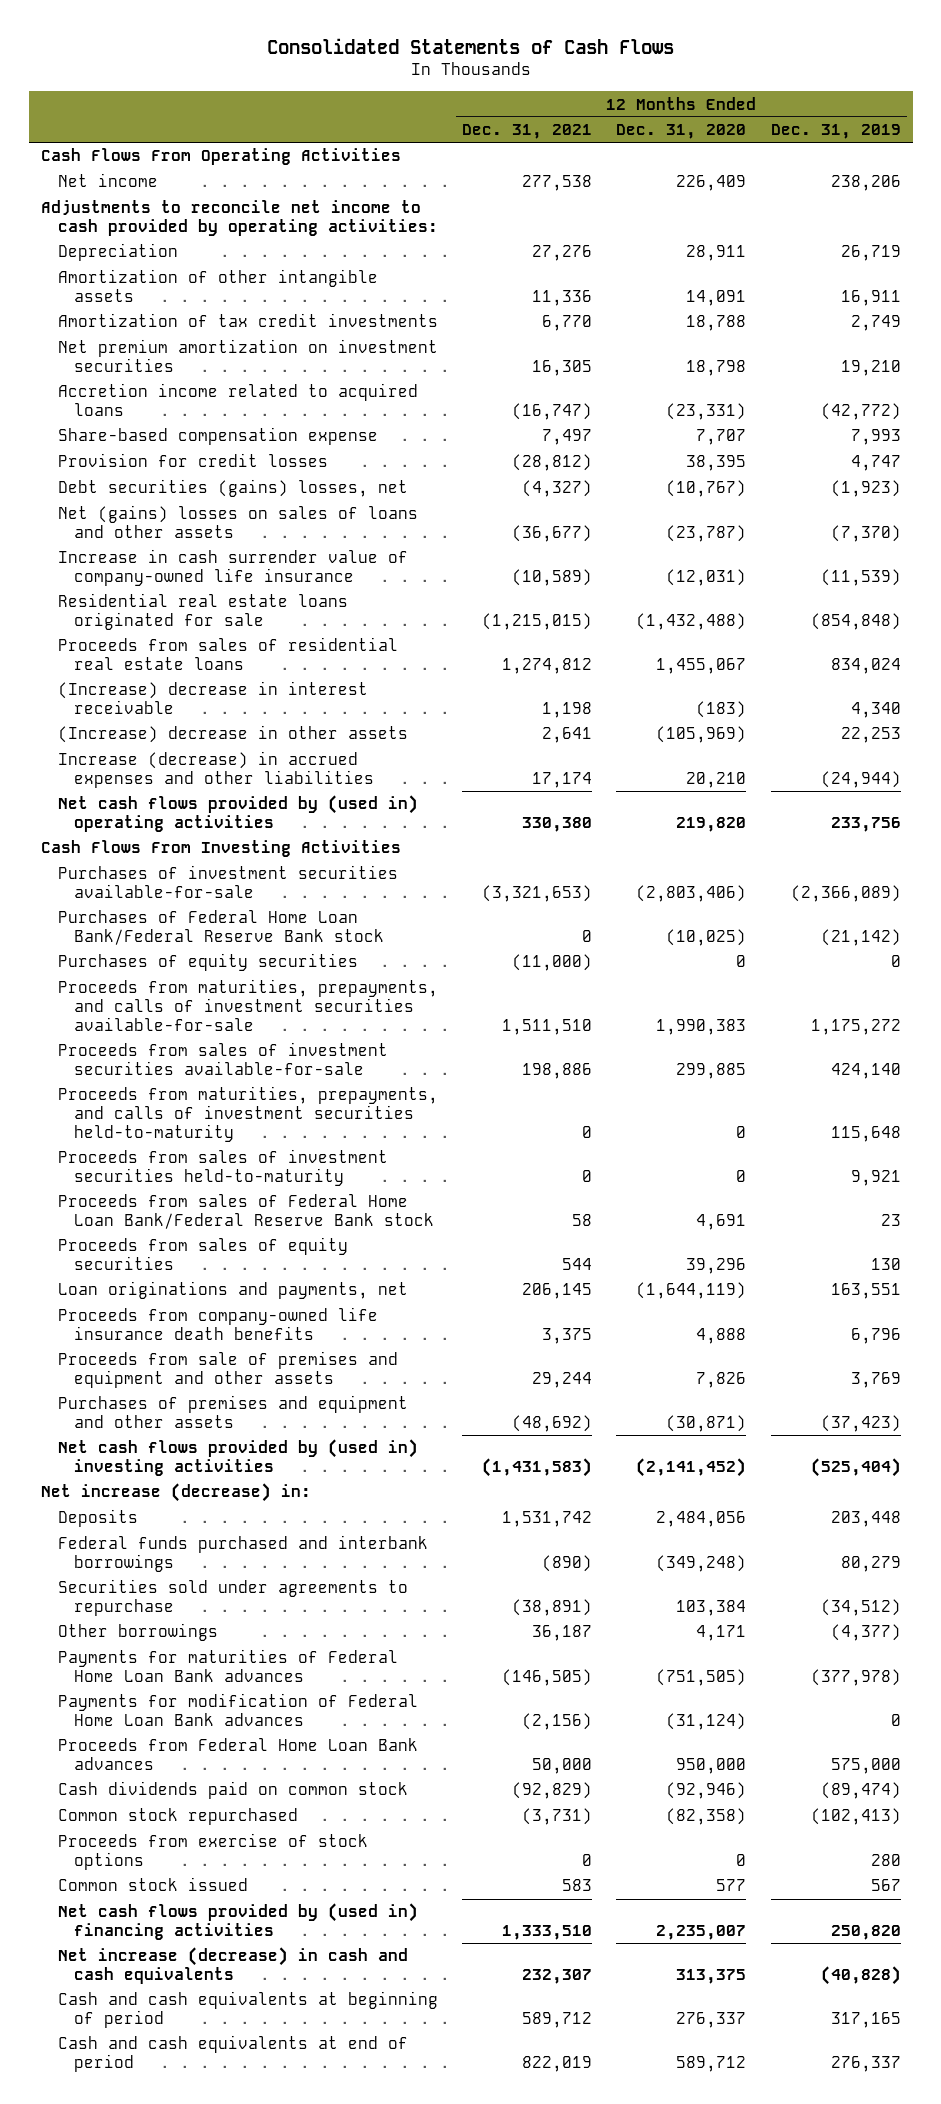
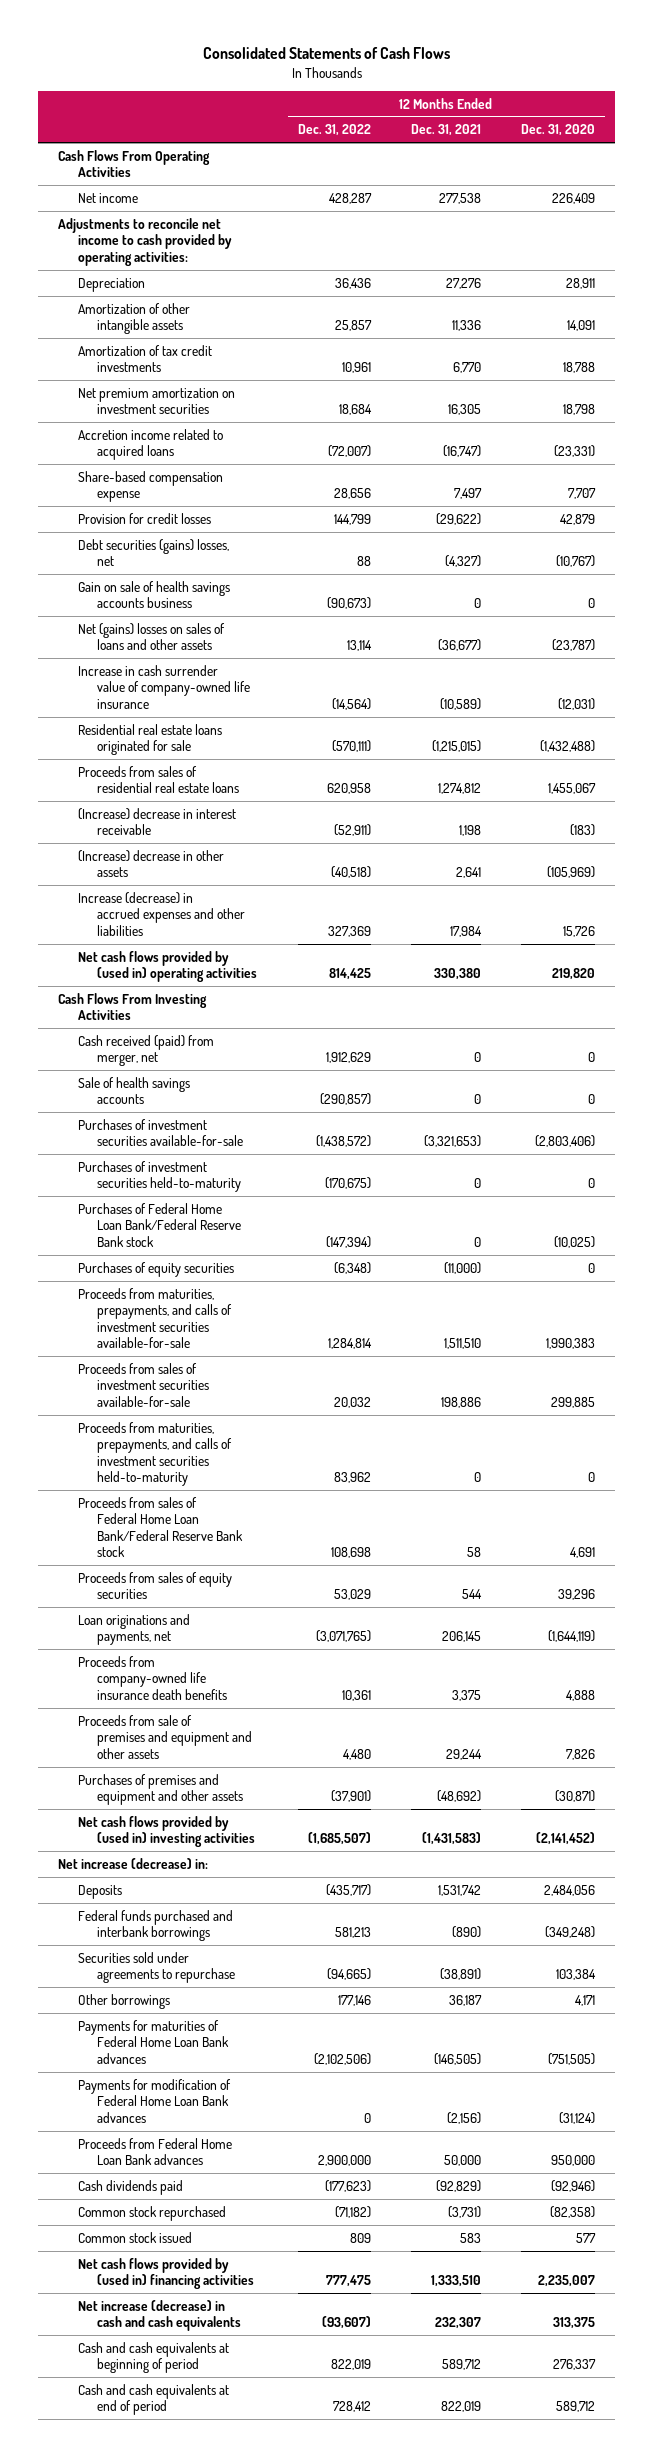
[770,124,901,140] Dec. 31, 2019 -> none
none -> [297,124,371,137] Dec. 31, 2022
[511,454,592,472] (28,812) -> [435,512,481,525] (29,622)
[686,455,747,472] 38,395 -> [559,513,595,525] 42,879
none -> [77,580,230,609] Gain on sale of health savings accounts business
[531,772,592,789] 17,174 -> [449,925,482,937] 17,984
[686,772,747,789] 20,210 -> [562,925,595,937] 15,726
none -> [77,1034,214,1067] Cash received (paid) from merger, net
none -> [77,1076,190,1105] Sale of health savings accounts
none -> [77,1160,242,1193] Purchases of investment securities held-to-maturity
[57,1149,388,1187] Proceeds from sales of investment securities held-to-maturity -> none
[57,1781,408,1800] Cash dividends paid on common stock -> [77,2179,183,2195] Cash dividends paid
[57,1833,368,1871] Proceeds from exercise of stock options -> none

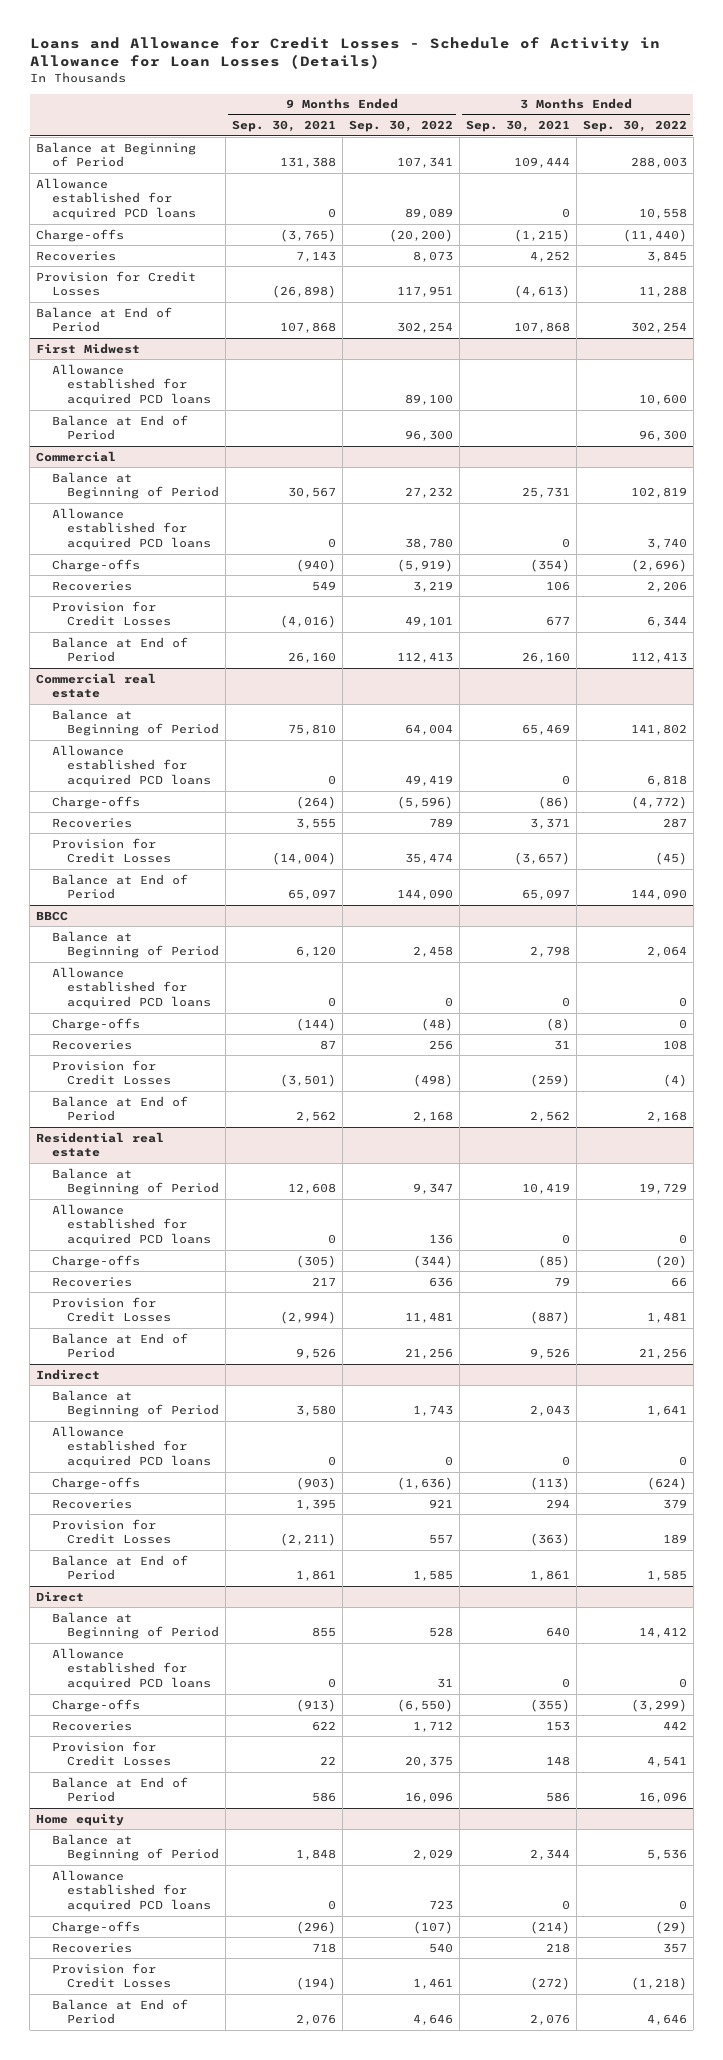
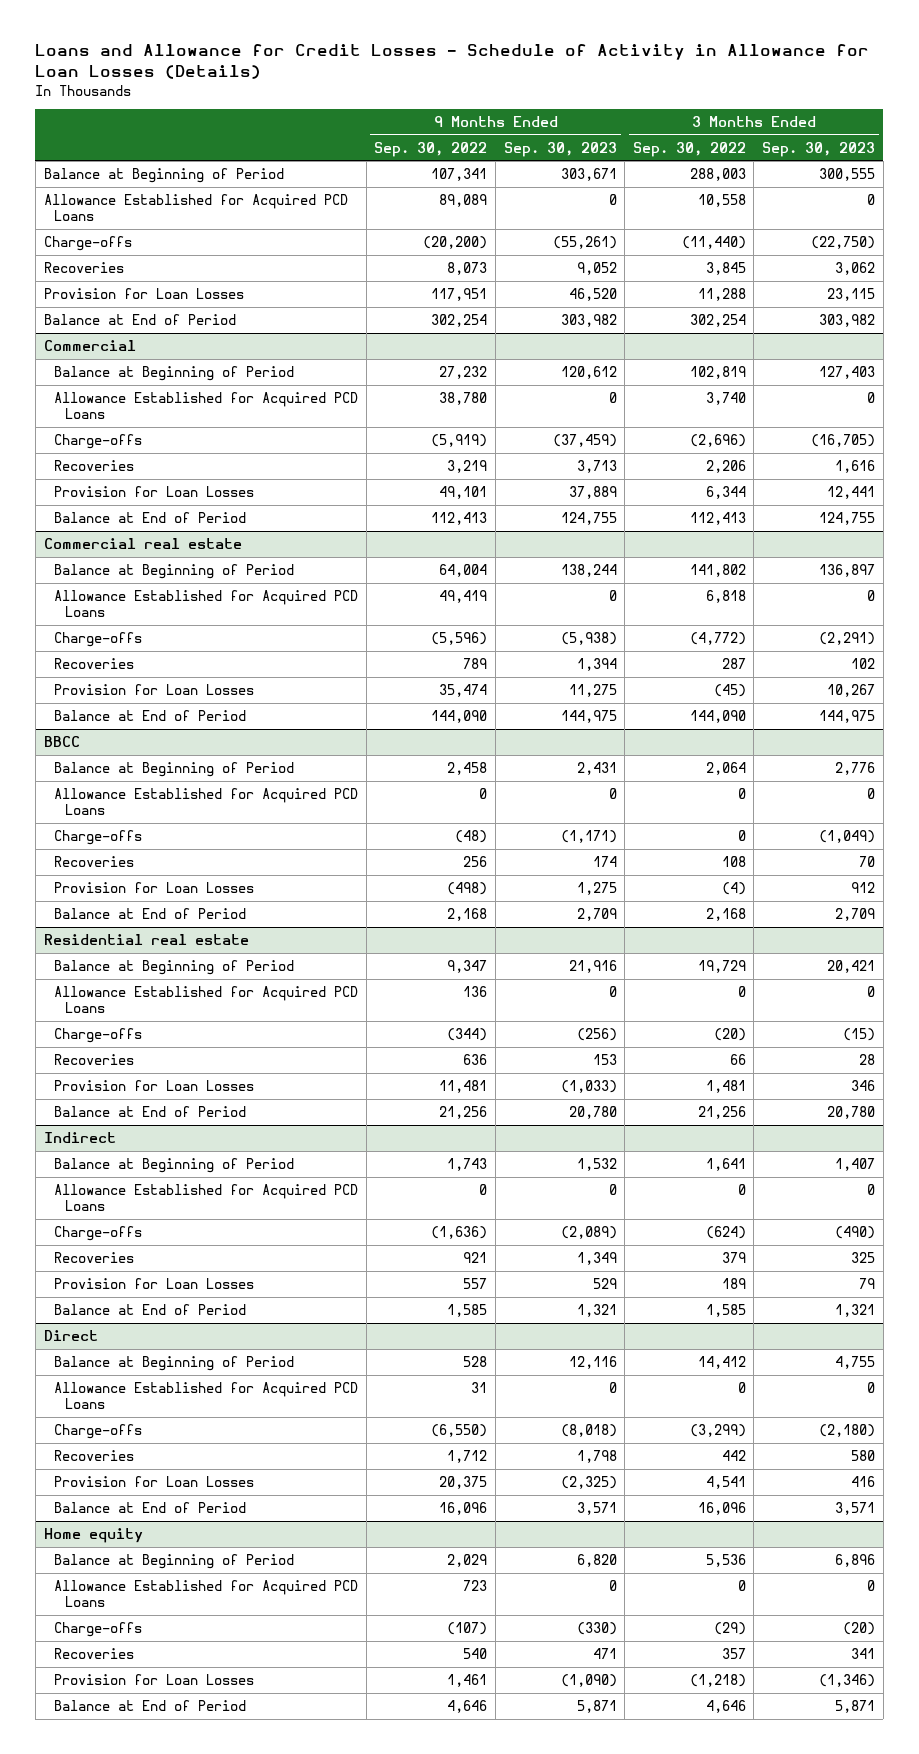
[231,120,336,133] Sep. 30, 2021 -> none
[465,120,570,133] Sep. 30, 2021 -> none
none -> [503,141,617,157] Sep. 30, 2023
none -> [762,141,876,157] Sep. 30, 2023
[36,177,196,221] Allowance established for acquired PCD loans -> [43,193,348,221] Allowance Established for Acquired PCD Loans
[36,270,197,297] Provision for Credit Losses -> [43,287,244,299] Provision for Loan Losses
[36,342,141,354] First Midwest -> none
[51,363,211,407] Allowance established for acquired PCD loans -> none
[51,414,188,441] Balance at End of Period -> none
[51,507,211,551] Allowance established for acquired PCD loans -> [54,391,359,419] Allowance Established for Acquired PCD Loans
[51,600,171,627] Provision for Credit Losses -> [54,485,255,497] Provision for Loan Losses
[51,744,211,788] Allowance established for acquired PCD loans -> [54,589,359,617] Allowance Established for Acquired PCD Loans
[51,837,171,864] Provision for Credit Losses -> [54,683,255,695] Provision for Loan Losses
[51,966,211,1010] Allowance established for acquired PCD loans -> [54,787,359,815] Allowance Established for Acquired PCD Loans
[51,1059,171,1086] Provision for Credit Losses -> [54,881,255,893] Provision for Loan Losses
[51,1203,211,1247] Allowance established for acquired PCD loans -> [54,985,359,1013] Allowance Established for Acquired PCD Loans
[51,1296,171,1323] Provision for Credit Losses -> [54,1079,255,1091] Provision for Loan Losses
[51,1425,211,1469] Allowance established for acquired PCD loans -> [54,1183,359,1211] Allowance Established for Acquired PCD Loans
[51,1518,171,1545] Provision for Credit Losses -> [54,1277,255,1289] Provision for Loan Losses
[51,1647,211,1691] Allowance established for acquired PCD loans -> [54,1381,359,1409] Allowance Established for Acquired PCD Loans
[51,1740,171,1767] Provision for Credit Losses -> [54,1475,255,1487] Provision for Loan Losses
[51,1869,211,1913] Allowance established for acquired PCD loans -> [54,1579,359,1607] Allowance Established for Acquired PCD Loans
[51,1962,171,1989] Provision for Credit Losses -> [54,1673,255,1685] Provision for Loan Losses

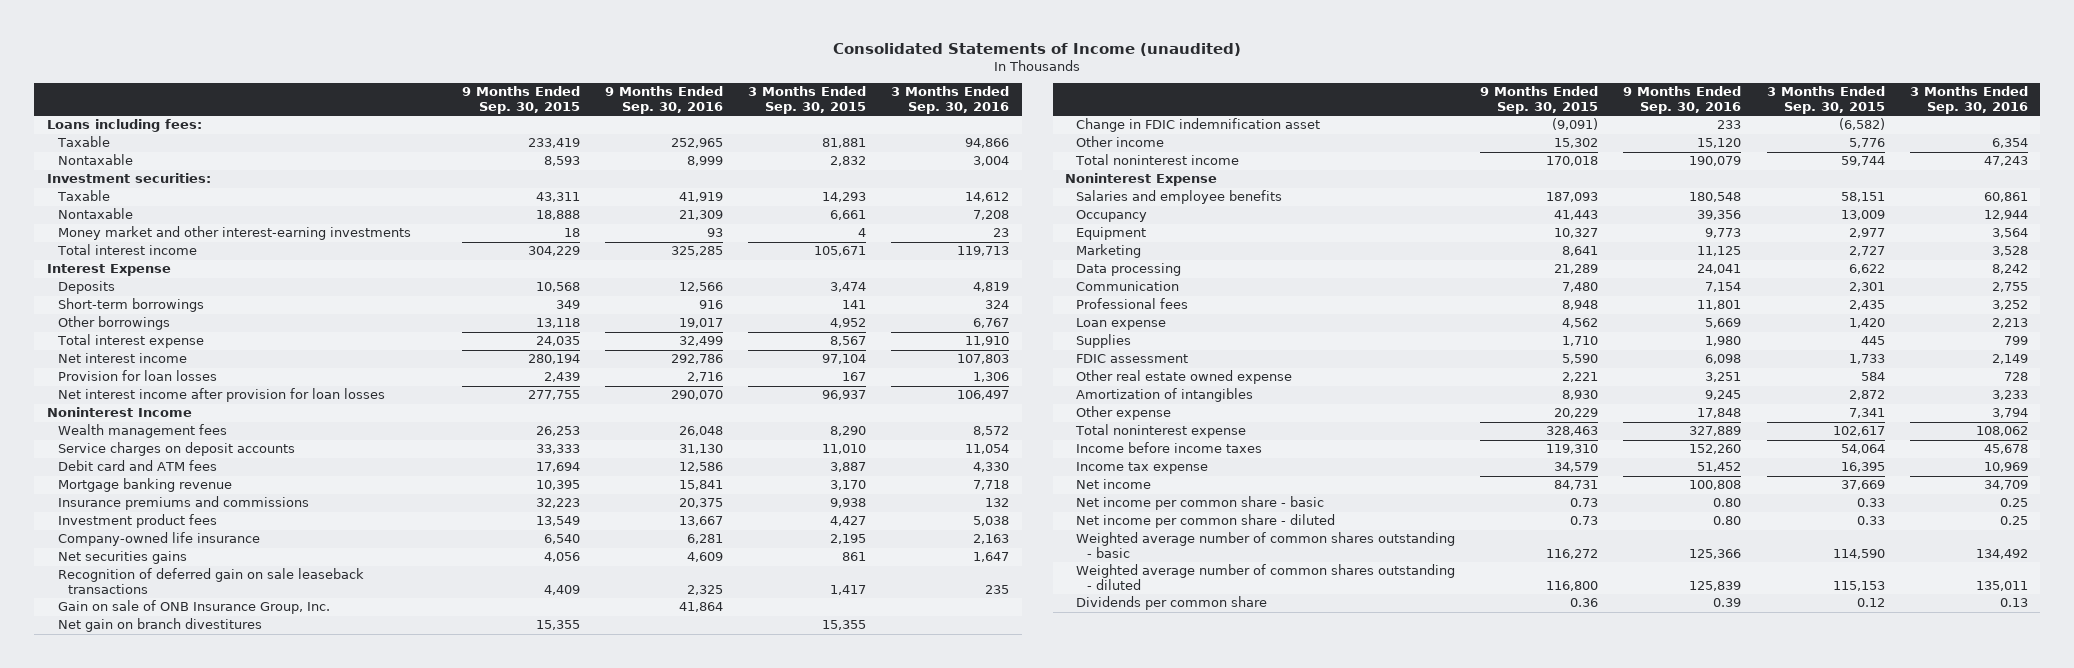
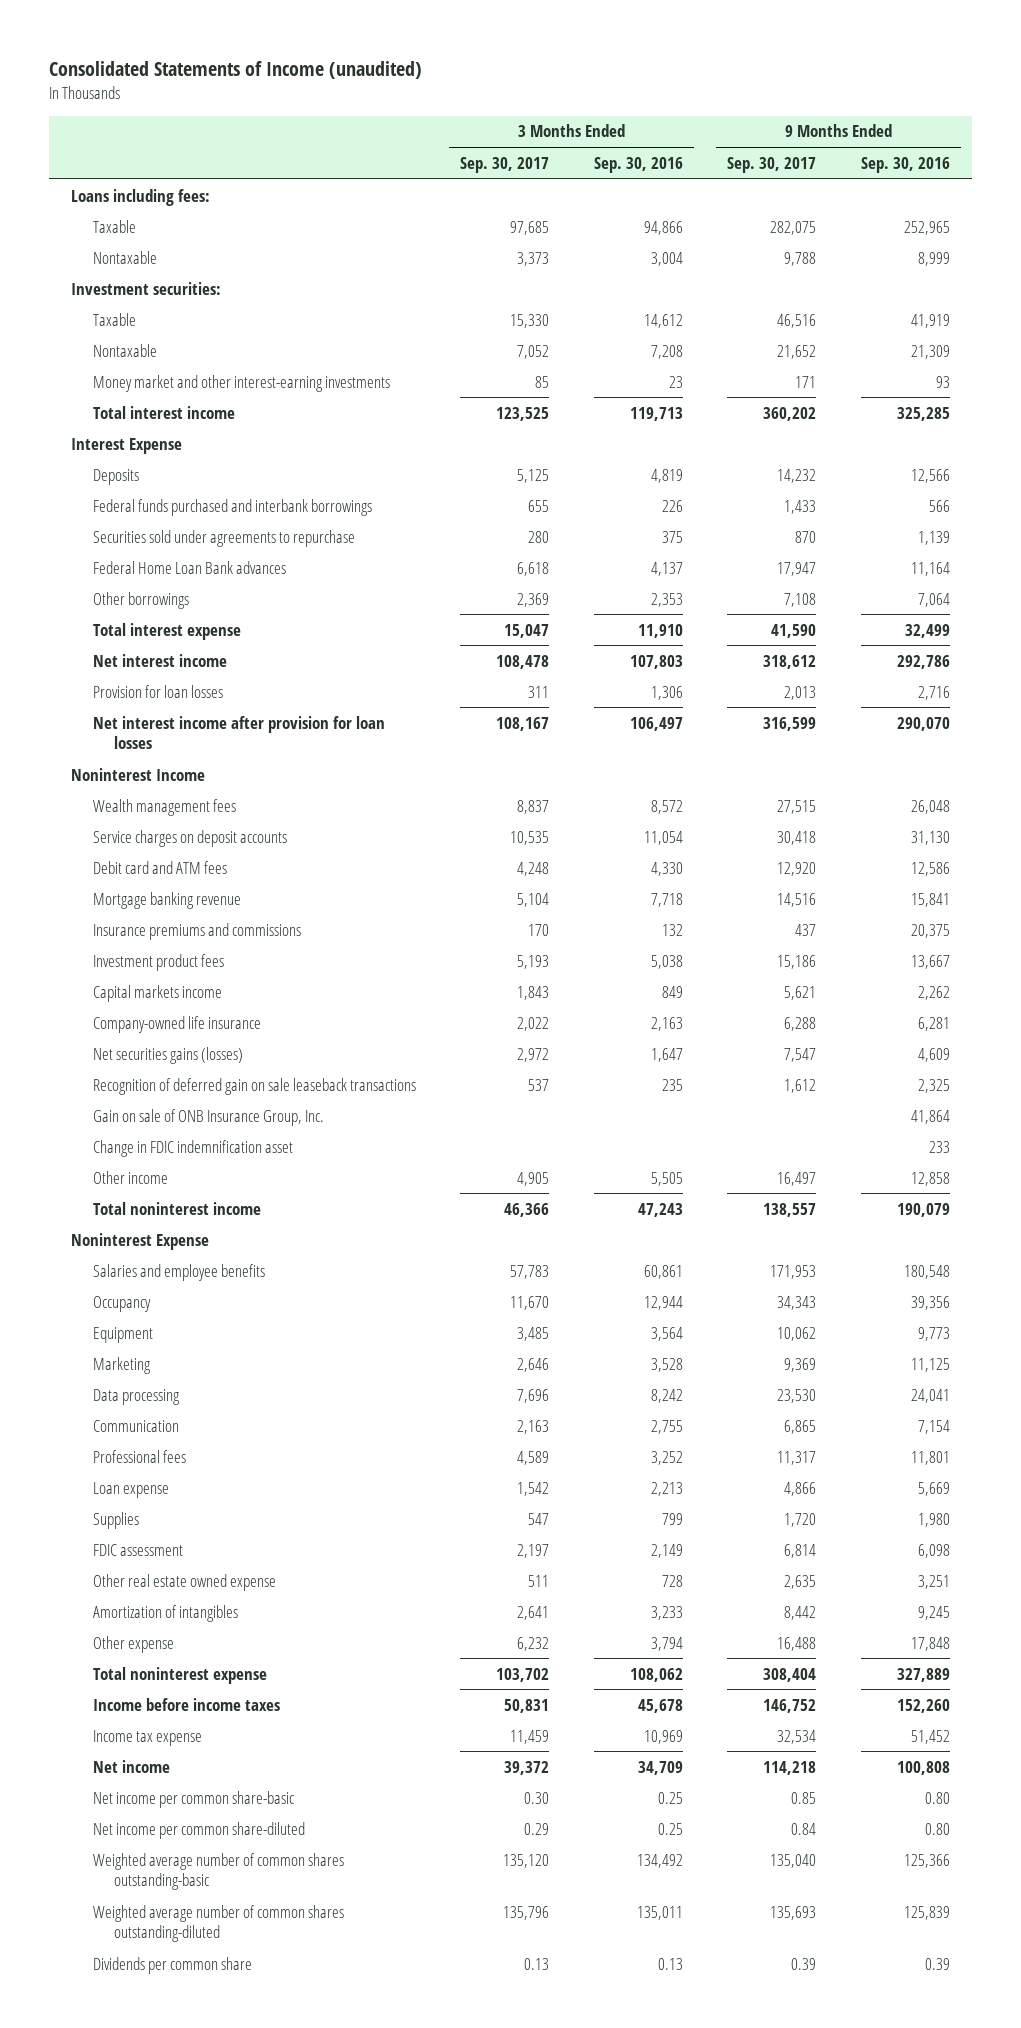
[461,86,580,114] 9 Months Ended Sep. 30, 2015 -> none
[747,86,866,114] 3 Months Ended Sep. 30, 2015 -> none
none -> [460,156,550,173] Sep. 30, 2017
none -> [727,156,817,173] Sep. 30, 2017
[57,298,204,313] Short-term borrowings -> none
none -> [92,498,372,516] Federal funds purchased and interbank borrowings
none -> [92,529,355,547] Securities sold under agreements to repurchase
none -> [92,560,286,574] Federal Home Loan Bank advances
[678,318,723,329] 19,017 -> [917,592,950,607] 7,064
[972,318,1009,329] 6,767 -> [650,592,683,607] 2,353
none -> [92,984,222,1002] Capital markets income
[57,551,187,565] Net securities gains -> [92,1046,243,1064] Net securities gains (losses)
[57,618,262,633] Net gain on branch divestitures -> none
[1697,138,1742,149] 15,120 -> [910,1171,950,1186] 12,858
[1991,138,2028,149] 6,354 -> [650,1171,683,1186] 5,505
[1076,496,1325,511] Net income per common share - basic -> [92,1790,294,1808] Net income per common share-basic
[1076,514,1336,529] Net income per common share - diluted -> [92,1821,305,1839] Net income per common share-diluted
[1076,532,1456,558] Weighted average number of common shares outstanding - basic -> [92,1852,344,1891] Weighted average number of common shares outstanding-basic
[1076,564,1456,590] Weighted average number of common shares outstanding - diluted -> [92,1904,344,1943] Weighted average number of common shares outstanding-diluted

